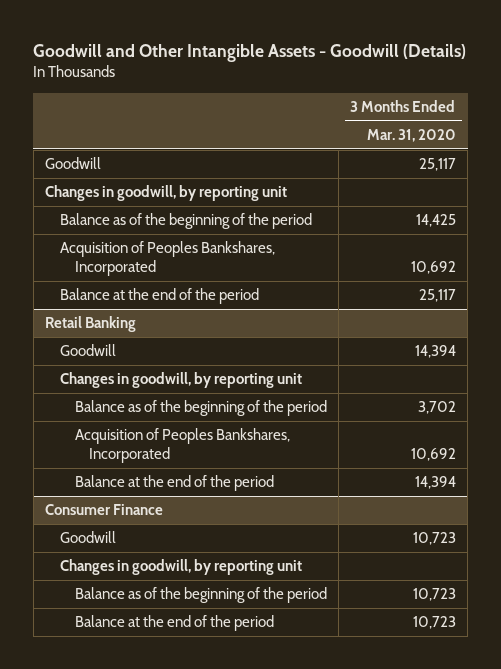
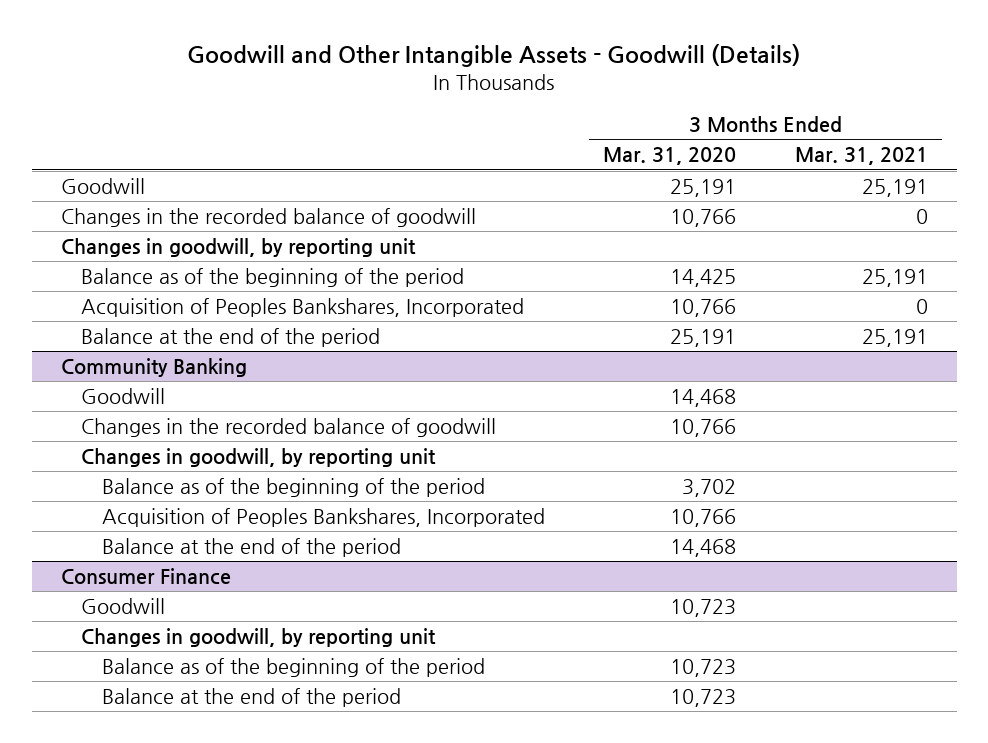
none -> [794,147,928,166] Mar. 31, 2021
[418,158,456,172] 25,117 -> [670,179,737,198] 25,191
none -> [60,208,476,228] Changes in the recorded balance of goodwill
[45,316,137,333] Retail Banking -> none
[410,261,456,275] 10,692 -> [670,299,737,318] 10,766
[418,289,456,303] 25,117 -> [670,329,737,348] 25,191
none -> [60,358,247,378] Community Banking
[414,345,456,359] 14,394 -> [670,389,737,408] 14,468
none -> [81,418,497,438] Changes in the recorded balance of goodwill
[410,448,456,462] 10,692 -> [670,509,737,528] 10,766
[414,476,456,490] 14,394 -> [670,539,737,558] 14,468

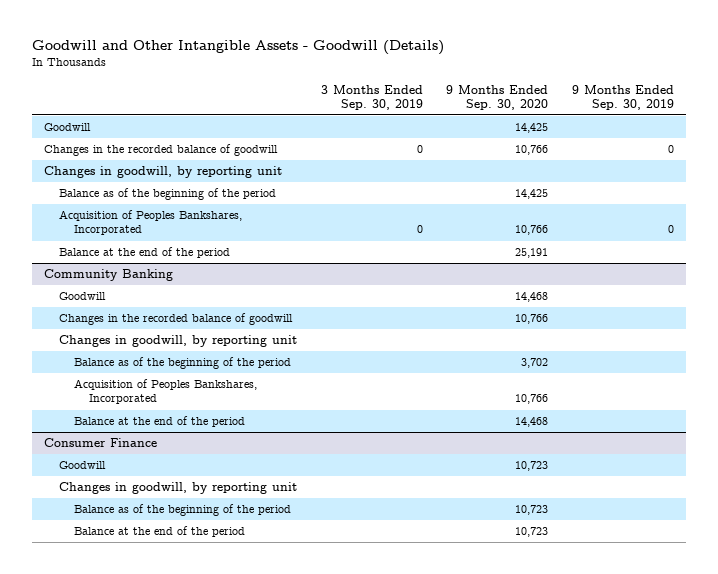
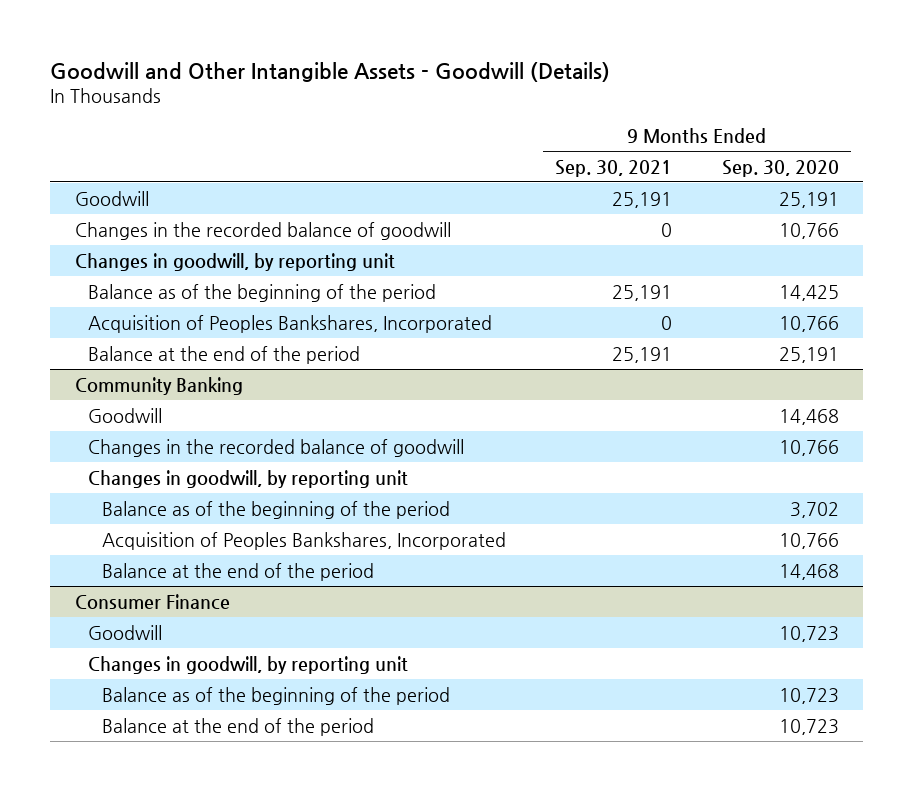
[320,84,423,110] 3 Months Ended Sep. 30, 2019 -> none
[572,84,675,110] 9 Months Ended Sep. 30, 2019 -> none
none -> [555,159,673,177] Sep. 30, 2021
[515,123,549,134] 14,425 -> [778,191,839,208] 25,191

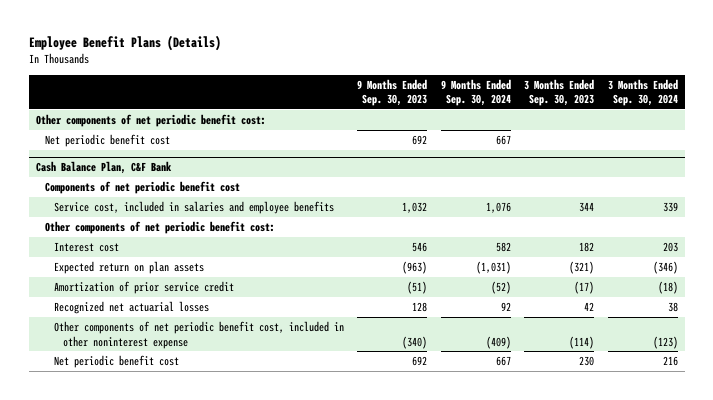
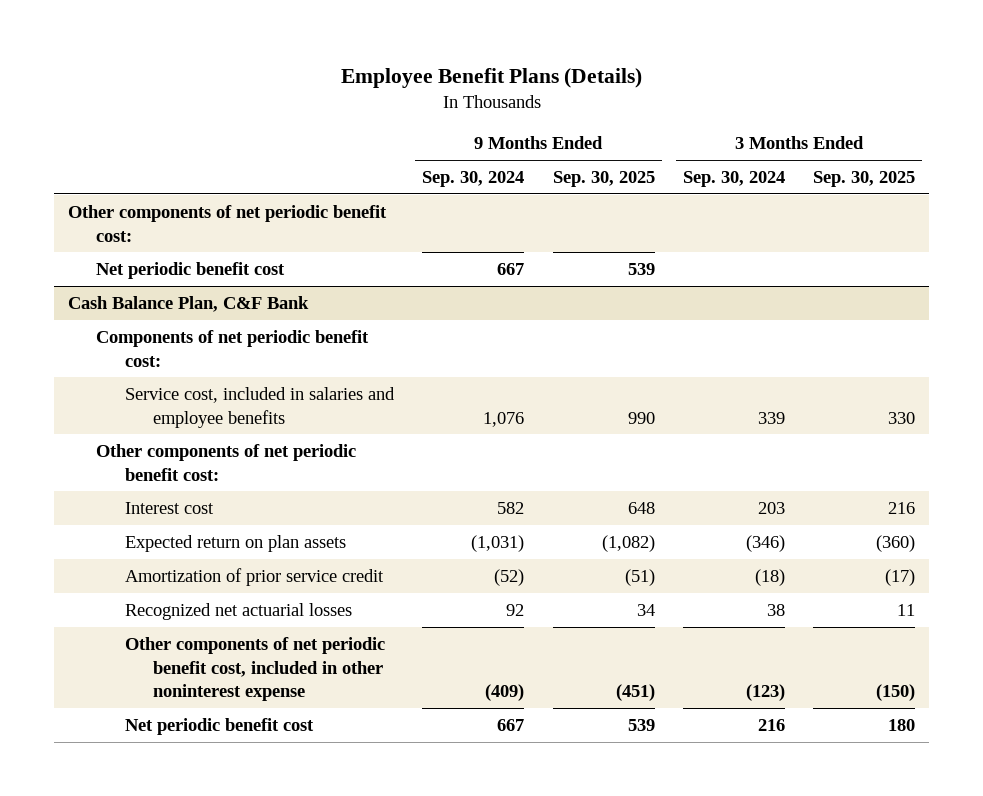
[357,78,428,107] 9 Months Ended Sep. 30, 2023 -> none
[524,78,595,107] 3 Months Ended Sep. 30, 2023 -> none
none -> [552,171,655,188] Sep. 30, 2025
none -> [813,171,916,188] Sep. 30, 2025
[44,180,240,194] Components of net periodic benefit cost -> [96,329,370,367] Components of net periodic benefit cost:

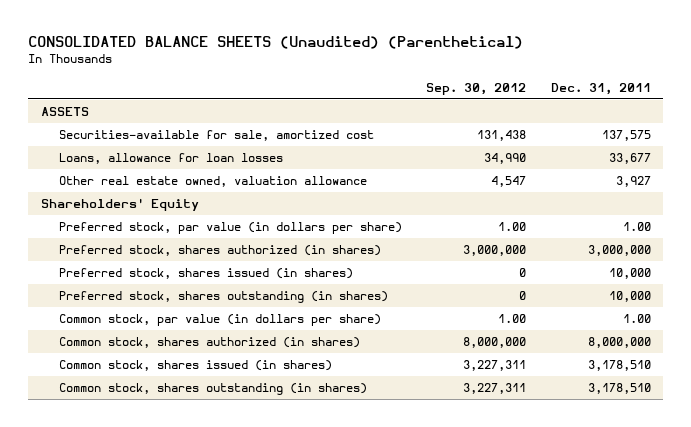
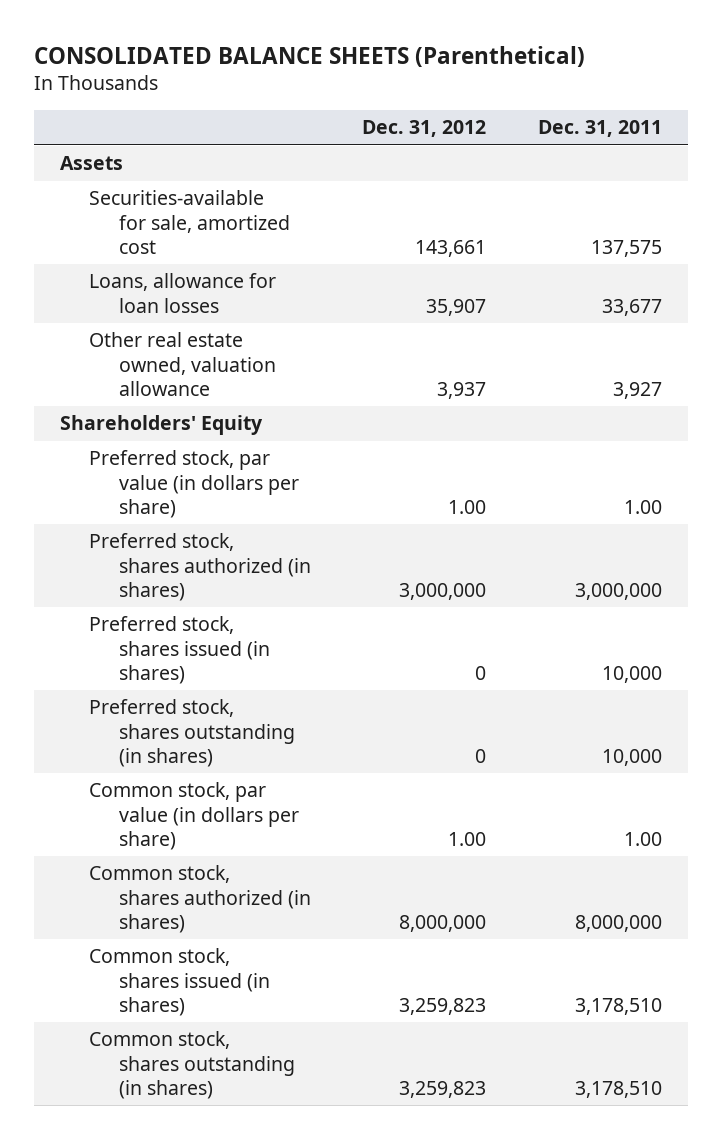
[28,36,524,50] CONSOLIDATED BALANCE SHEETS (Unaudited) (Parenthetical) -> [34,46,586,68] CONSOLIDATED BALANCE SHEETS (Parenthetical)
[426,82,527,95] Sep. 30, 2012 -> none
none -> [362,120,487,138] Dec. 31, 2012
[40,107,89,117] ASSETS -> [59,156,123,171] Assets

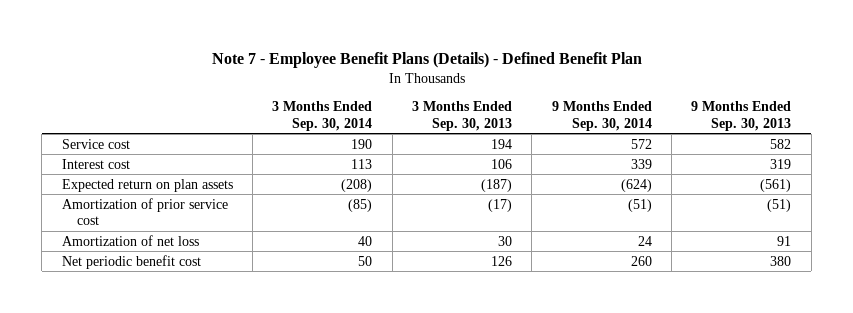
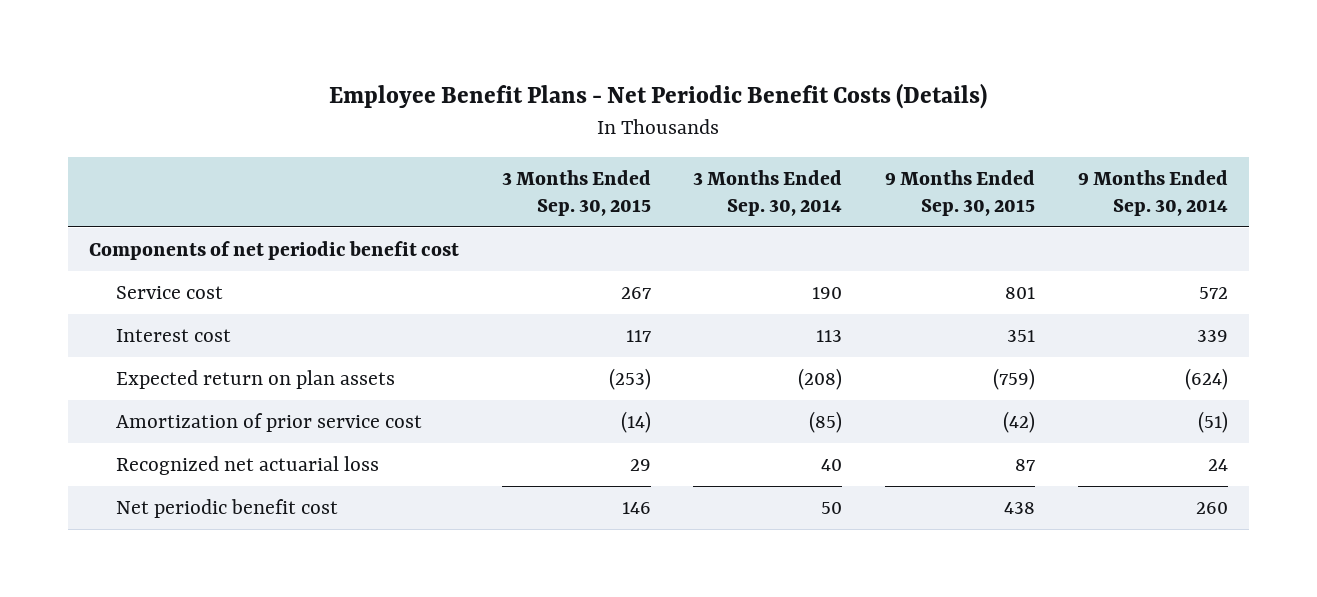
[211,51,642,68] Note 7 - Employee Benefit Plans (Details) - Defined Benefit Plan -> [329,83,988,110] Employee Benefit Plans - Net Periodic Benefit Costs (Details)
[412,101,513,131] 3 Months Ended Sep. 30, 2013 -> none
[691,101,792,131] 9 Months Ended Sep. 30, 2013 -> none
none -> [501,169,651,216] 3 Months Ended Sep. 30, 2015
none -> [884,169,1035,216] 9 Months Ended Sep. 30, 2015
none -> [89,240,460,260] Components of net periodic benefit cost
[61,234,199,246] Amortization of net loss -> [115,455,379,475] Recognized net actuarial loss

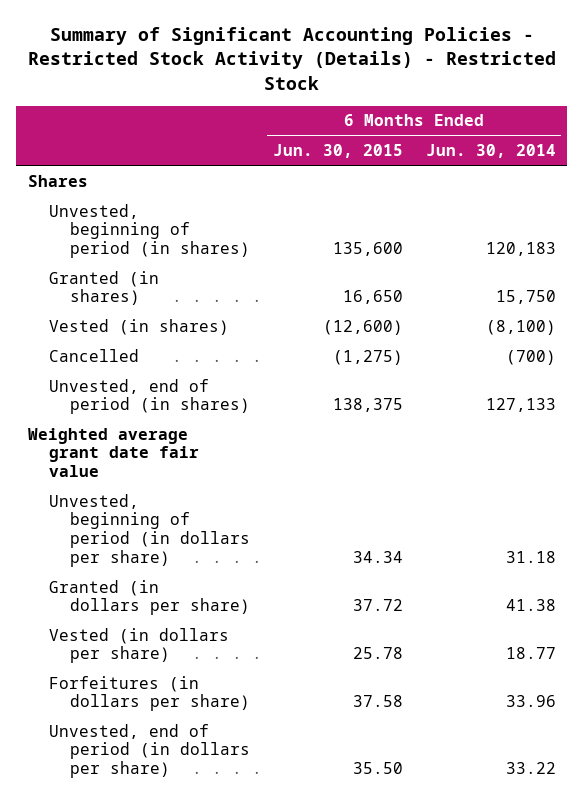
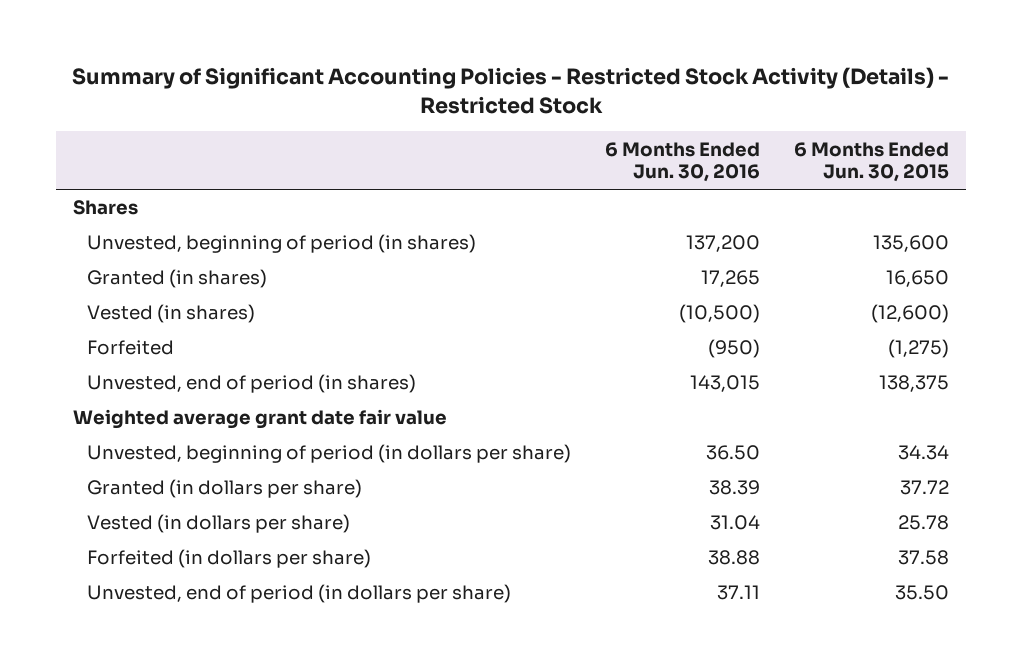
[425,144,556,159] Jun. 30, 2014 -> none
none -> [605,141,761,183] 6 Months Ended Jun. 30, 2016
[48,348,139,362] Cancelled -> [87,340,175,356] Forfeited
[48,675,251,712] Forfeitures (in dollars per share) -> [87,549,372,569] Forfeited (in dollars per share)

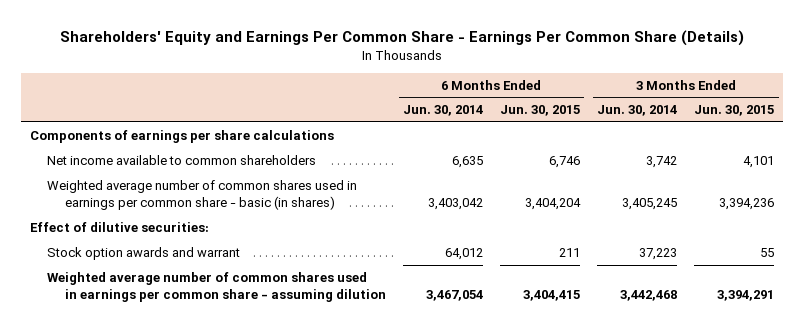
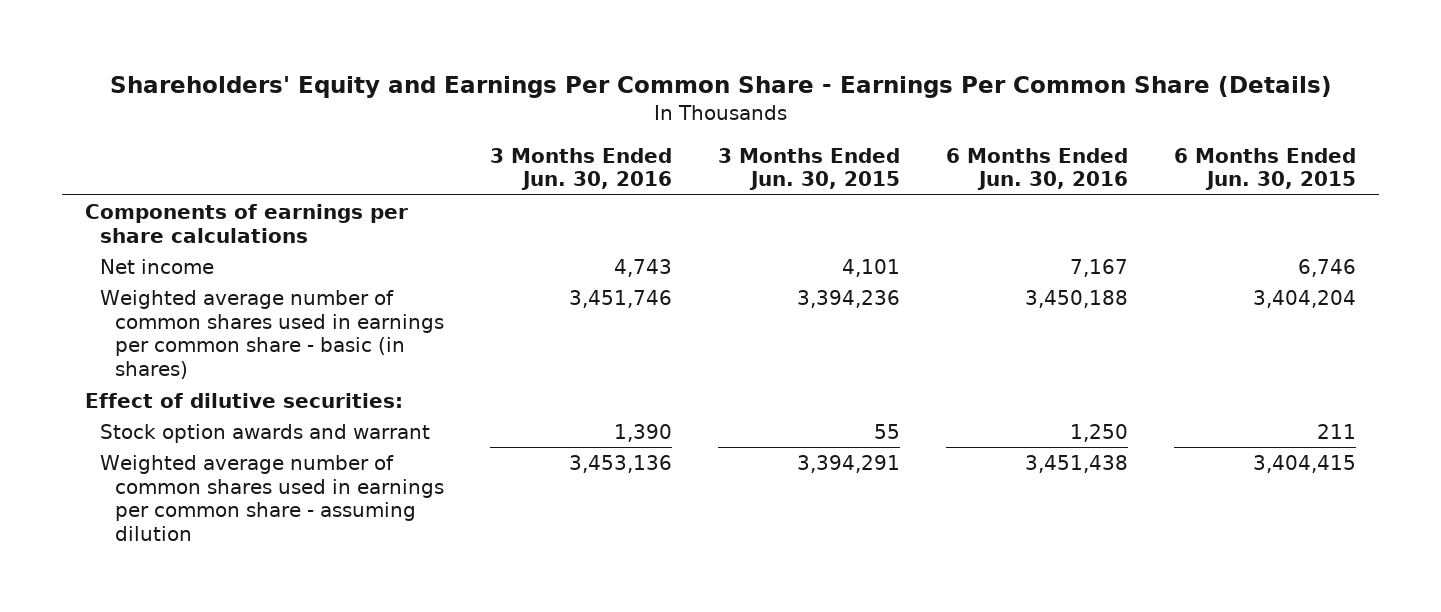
[402,105,483,117] Jun. 30, 2014 -> none
[597,105,678,117] Jun. 30, 2014 -> none
none -> [489,147,672,191] 3 Months Ended Jun. 30, 2016
none -> [945,147,1128,191] 6 Months Ended Jun. 30, 2016
[47,154,317,165] Net income available to common shareholders -> [100,258,215,274] Net income

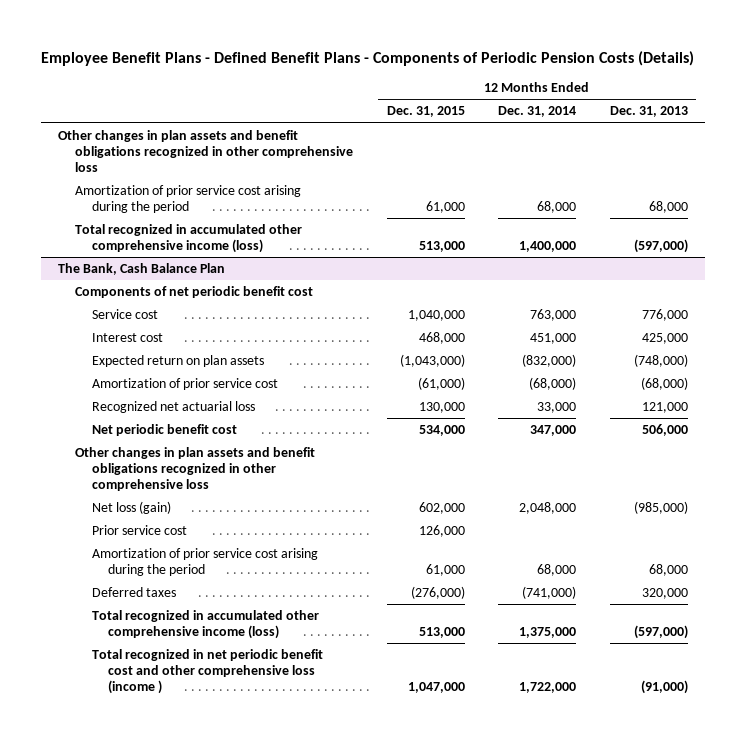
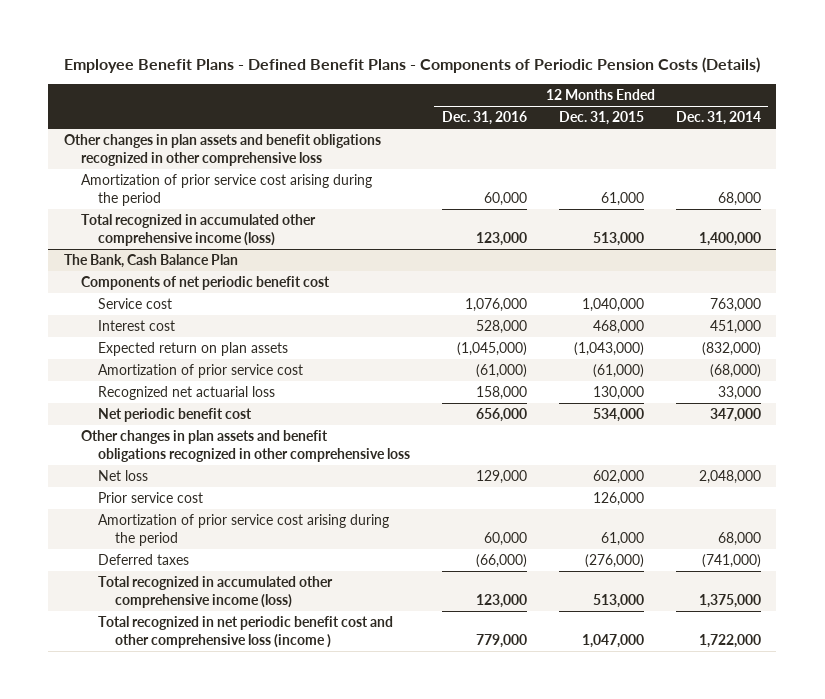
[609,106,688,118] Dec. 31, 2013 -> none
none -> [441,111,527,126] Dec. 31, 2016
[91,500,171,514] Net loss (gain) -> [98,470,149,482] Net loss

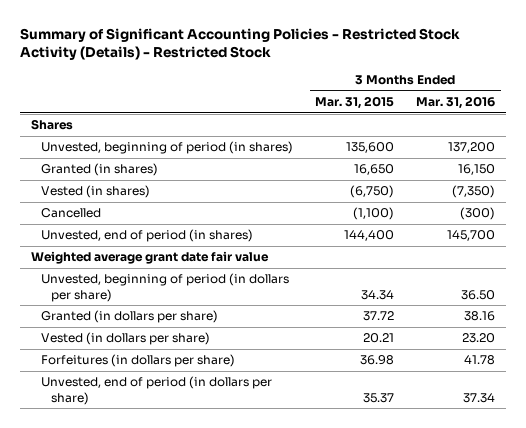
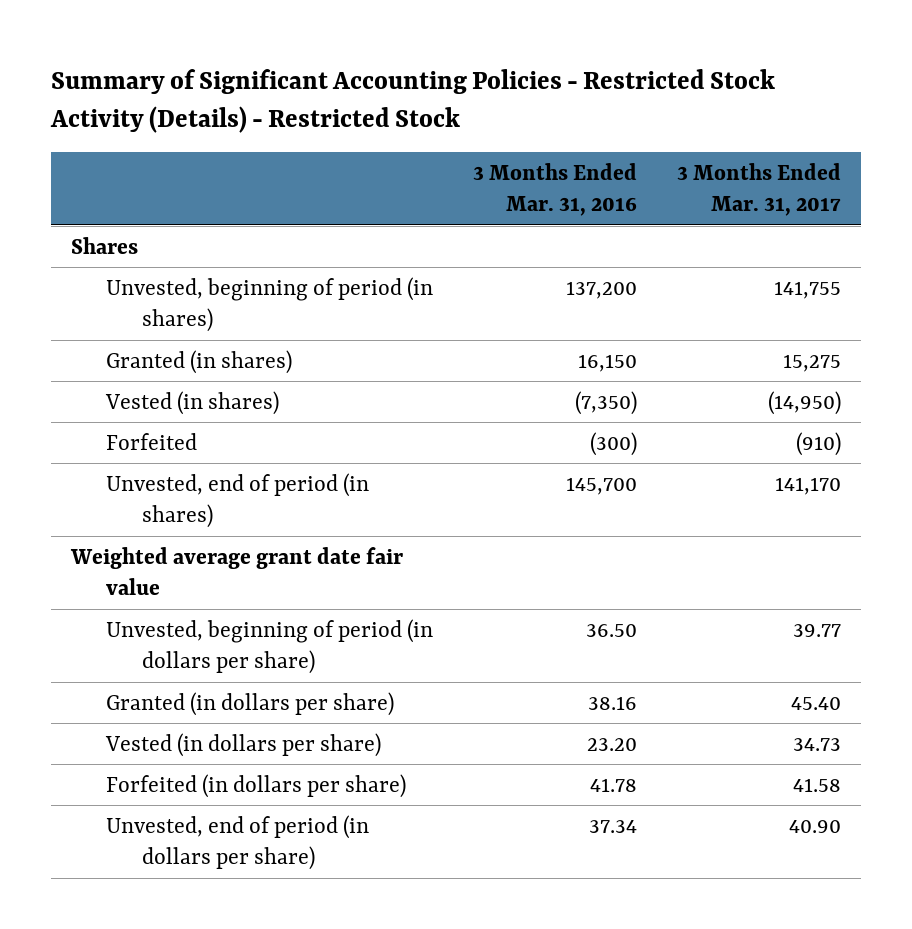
[315,96,395,110] Mar. 31, 2015 -> none
none -> [677,162,842,217] 3 Months Ended Mar. 31, 2017
[41,208,102,219] Cancelled -> [106,432,198,450] Forfeited
[41,354,236,368] Forfeitures (in dollars per share) -> [106,773,407,798] Forfeited (in dollars per share)

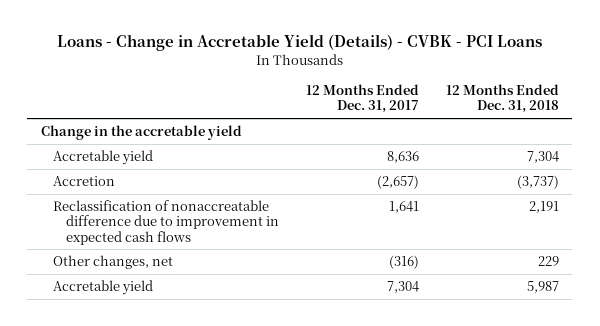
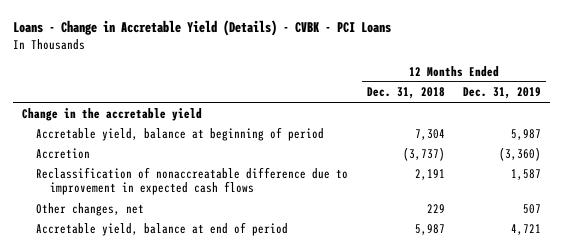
[306,84,420,114] 12 Months Ended Dec. 31, 2017 -> none
none -> [463,87,542,100] Dec. 31, 2019
[53,150,154,166] Accretable yield -> [36,126,325,141] Accretable yield, balance at beginning of period
[53,280,154,296] Accretable yield -> [36,221,289,236] Accretable yield, balance at end of period

